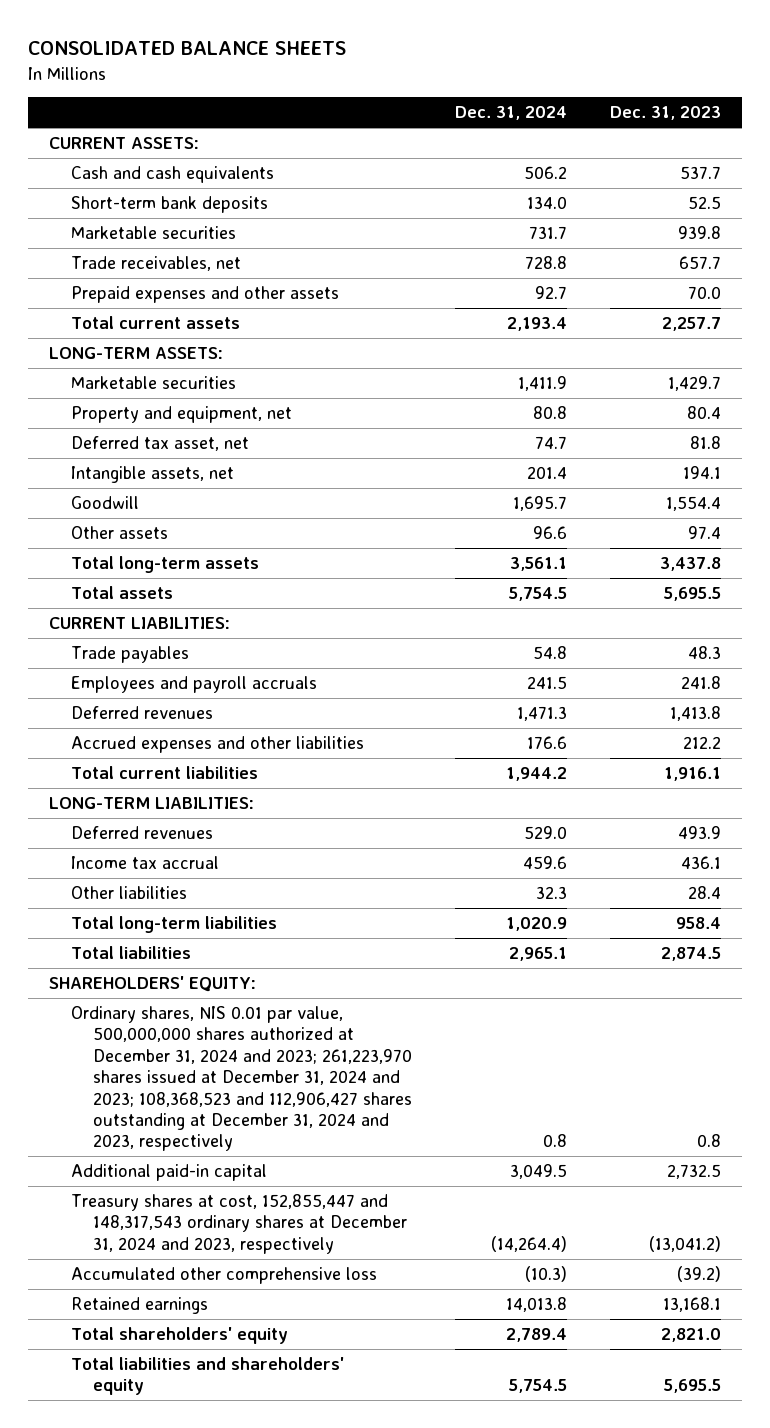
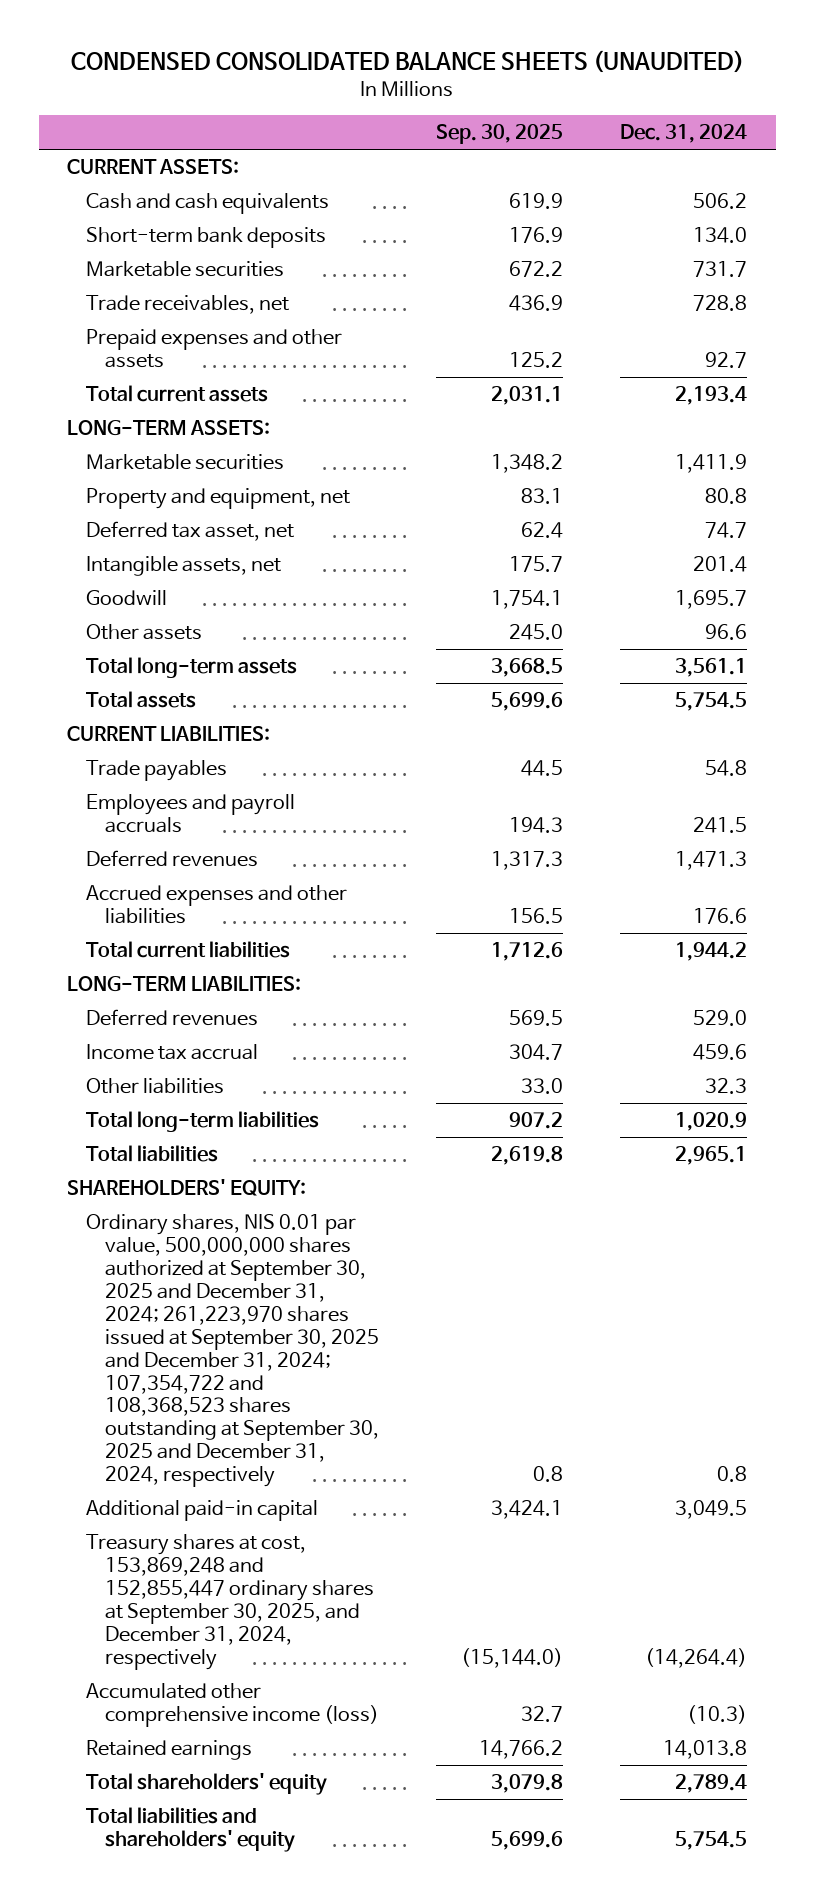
[27,41,346,56] CONSOLIDATED BALANCE SHEETS -> [71,50,745,74] CONDENSED CONSOLIDATED BALANCE SHEETS (UNAUDITED)
[609,106,721,121] Dec. 31, 2023 -> none
none -> [436,124,564,145] Sep. 30, 2025
[70,1006,412,1152] Ordinary shares, NIS 0.01 par value, 500,000,000 shares authorized at December 31, 2024 and 2023; 261,223,970 shares issued at December 31, 2024 and 2023; 108,368,523 and 112,906,427 shares outstanding at December 31, 2024 and 2023, respectively -> [86,1214,380,1488] Ordinary shares, NIS 0.01 par value, 500,000,000 shares authorized at September 30, 2025 and December 31, 2024; 261,223,970 shares issued at September 30, 2025 and December 31, 2024; 107,354,722 and 108,368,523 shares outstanding at September 30, 2025 and December 31, 2024, respectively
[70,1194,407,1254] Treasury shares at cost, 152,855,447 and 148,317,543 ordinary shares at December 31, 2024 and 2023, respectively -> [86,1534,375,1670] Treasury shares at cost, 153,869,248 and 152,855,447 ordinary shares at September 30, 2025, and December 31, 2024, respectively
[70,1267,377,1285] Accumulated other comprehensive loss -> [86,1683,380,1727] Accumulated other comprehensive income (loss)

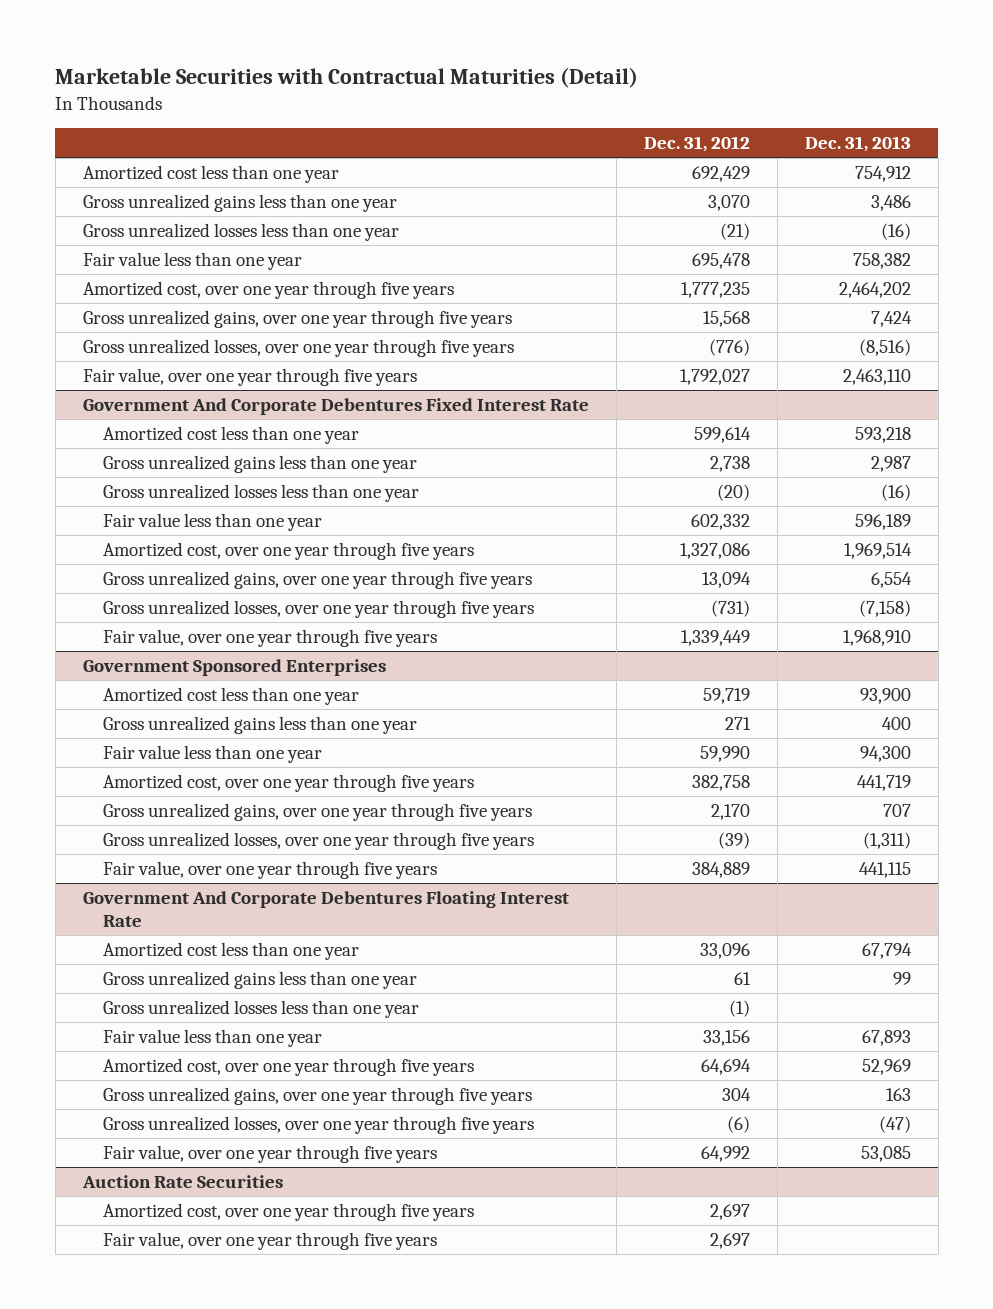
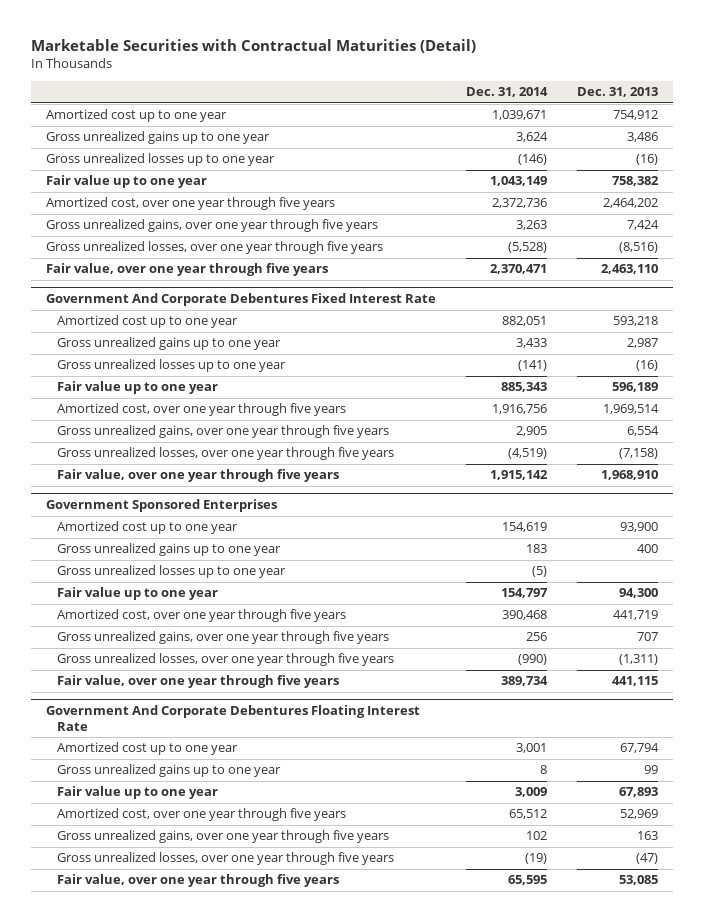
[643,136,750,153] Dec. 31, 2012 -> none
none -> [465,87,548,98] Dec. 31, 2014
[82,164,339,183] Amortized cost less than one year -> [45,109,227,123] Amortized cost up to one year
[82,193,397,212] Gross unrealized gains less than one year -> [45,131,270,145] Gross unrealized gains up to one year
[82,222,399,241] Gross unrealized losses less than one year -> [45,153,275,167] Gross unrealized losses up to one year
[82,251,302,270] Fair value less than one year -> [45,175,207,189] Fair value up to one year
[103,425,360,444] Amortized cost less than one year -> [56,315,238,329] Amortized cost up to one year
[103,454,418,473] Gross unrealized gains less than one year -> [56,337,281,351] Gross unrealized gains up to one year
[103,483,420,502] Gross unrealized losses less than one year -> [56,359,286,373] Gross unrealized losses up to one year
[103,512,323,531] Fair value less than one year -> [56,381,218,395] Fair value up to one year
[103,686,360,705] Amortized cost less than one year -> [56,521,238,535] Amortized cost up to one year
[103,715,418,734] Gross unrealized gains less than one year -> [56,543,281,557] Gross unrealized gains up to one year
none -> [56,565,286,579] Gross unrealized losses up to one year
[103,744,323,763] Fair value less than one year -> [56,587,218,601] Fair value up to one year
[103,999,420,1018] Gross unrealized losses less than one year -> none
[103,941,360,960] Amortized cost less than one year -> [56,742,238,756] Amortized cost up to one year
[103,970,418,989] Gross unrealized gains less than one year -> [56,764,281,778] Gross unrealized gains up to one year
[103,1028,323,1047] Fair value less than one year -> [56,786,218,800] Fair value up to one year
[81,1174,283,1188] Auction Rate Securities -> none
[103,1202,475,1221] Amortized cost, over one year through five years -> none
[103,1231,438,1250] Fair value, over one year through five years -> none

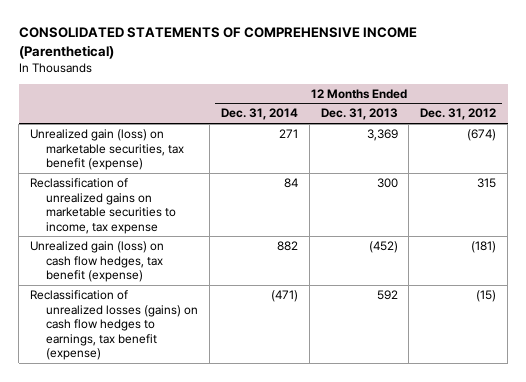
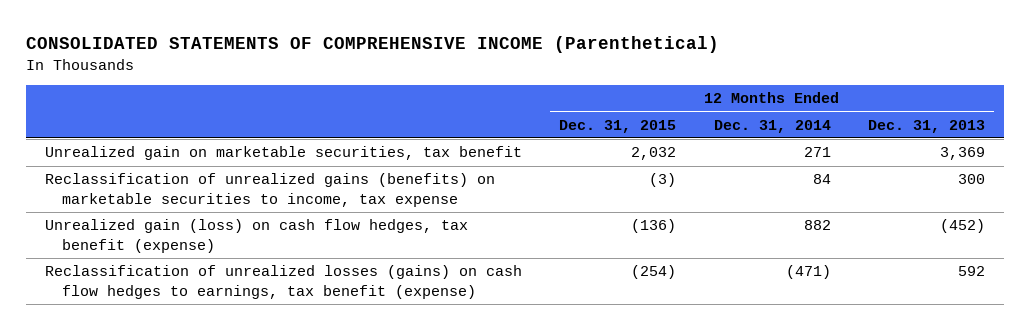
[420,108,497,121] Dec. 31, 2012 -> none
none -> [559,119,677,133] Dec. 31, 2015
[30,129,185,171] Unrealized gain (loss) on marketable securities, tax benefit (expense) -> [44,146,522,161] Unrealized gain on marketable securities, tax benefit
[30,178,177,234] Reclassification of unrealized gains on marketable securities to income, tax expense -> [44,173,495,207] Reclassification of unrealized gains (benefits) on marketable securities to income, tax expense

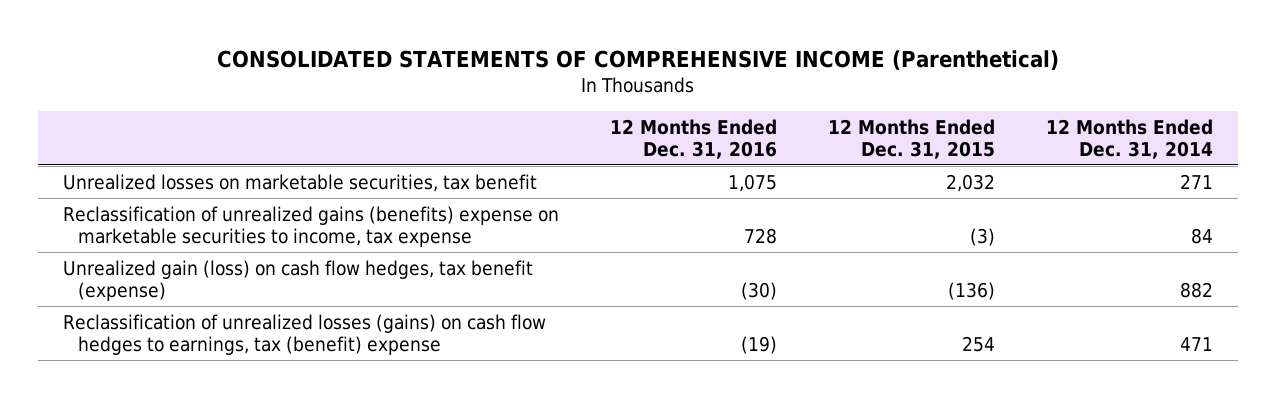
[868,119,986,133] Dec. 31, 2013 -> none
none -> [610,118,778,159] 12 Months Ended Dec. 31, 2016
[44,146,522,161] Unrealized gain on marketable securities, tax benefit -> [63,173,538,192] Unrealized losses on marketable securities, tax benefit
[44,173,495,207] Reclassification of unrealized gains (benefits) on marketable securities to income, tax expense -> [63,205,560,247] Reclassification of unrealized gains (benefits) expense on marketable securities to income, tax expense
[44,265,522,299] Reclassification of unrealized losses (gains) on cash flow hedges to earnings, tax benefit (expense) -> [63,313,547,355] Reclassification of unrealized losses (gains) on cash flow hedges to earnings, tax (benefit) expense
[631,265,677,280] (254) -> [962,335,996,352] 254
[785,265,831,280] (471) -> [1180,336,1214,351] 471

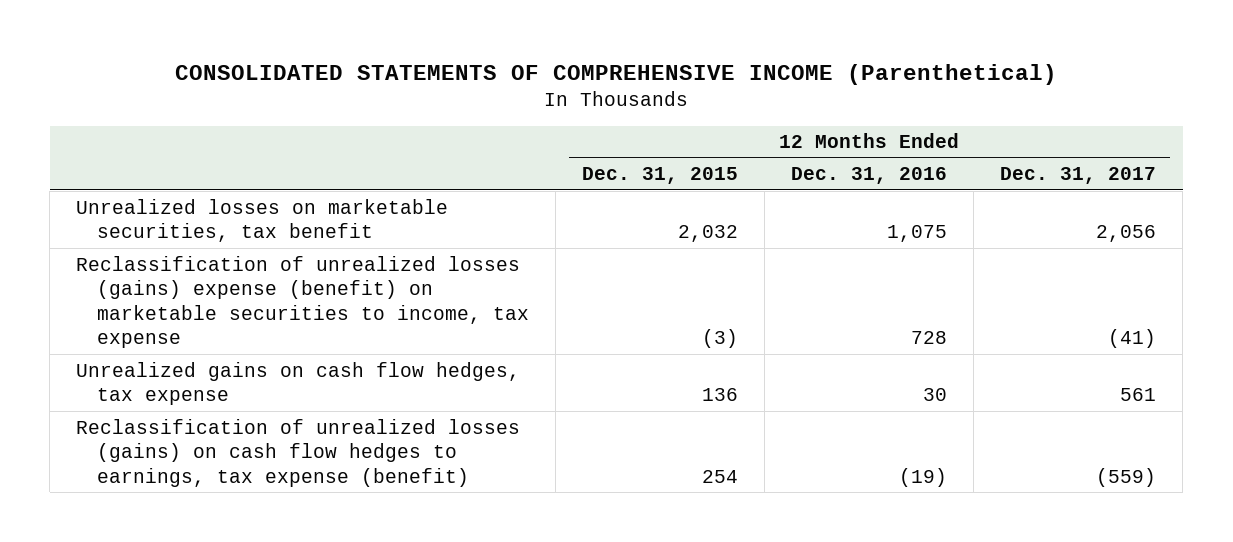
[1046,118,1214,159] 12 Months Ended Dec. 31, 2014 -> none
none -> [1000,167,1157,185] Dec. 31, 2017
[63,205,560,247] Reclassification of unrealized gains (benefits) expense on marketable securities to income, tax expense -> [76,255,530,349] Reclassification of unrealized losses (gains) expense (benefit) on marketable securities to income, tax expense
[63,259,534,301] Unrealized gain (loss) on cash flow hedges, tax benefit (expense) -> [76,361,521,406] Unrealized gains on cash flow hedges, tax expense
[741,281,778,300] (30) -> [923,388,948,402] 30
[948,281,996,300] (136) -> [702,388,739,402] 136
[63,313,547,355] Reclassification of unrealized losses (gains) on cash flow hedges to earnings, tax (benefit) expense -> [76,418,521,487] Reclassification of unrealized losses (gains) on cash flow hedges to earnings, tax expense (benefit)

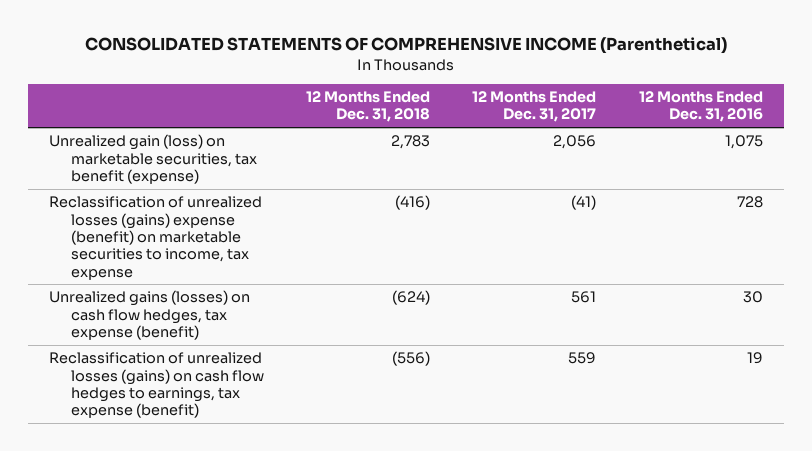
[582,167,739,185] Dec. 31, 2015 -> none
none -> [305,91,430,123] 12 Months Ended Dec. 31, 2018
[76,198,449,243] Unrealized losses on marketable securities, tax benefit -> [49,134,257,184] Unrealized gain (loss) on marketable securities, tax benefit (expense)
[76,361,521,406] Unrealized gains on cash flow hedges, tax expense -> [49,290,251,340] Unrealized gains (losses) on cash flow hedges, tax expense (benefit)
[899,467,948,487] (19) -> [746,352,763,365] 19
[1096,467,1157,487] (559) -> [568,352,597,365] 559

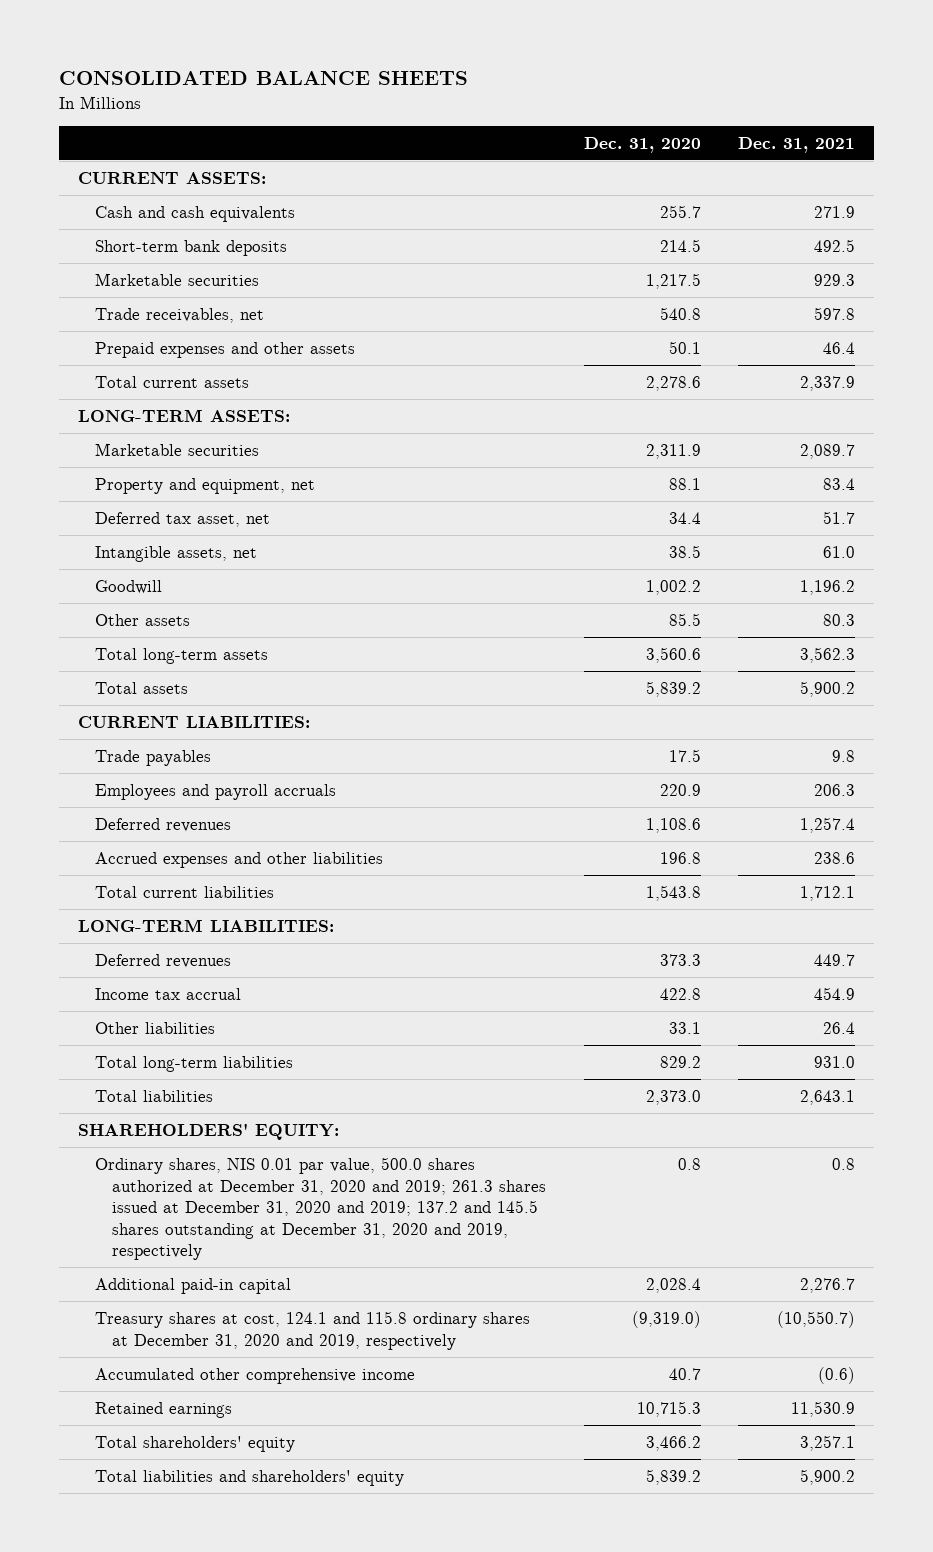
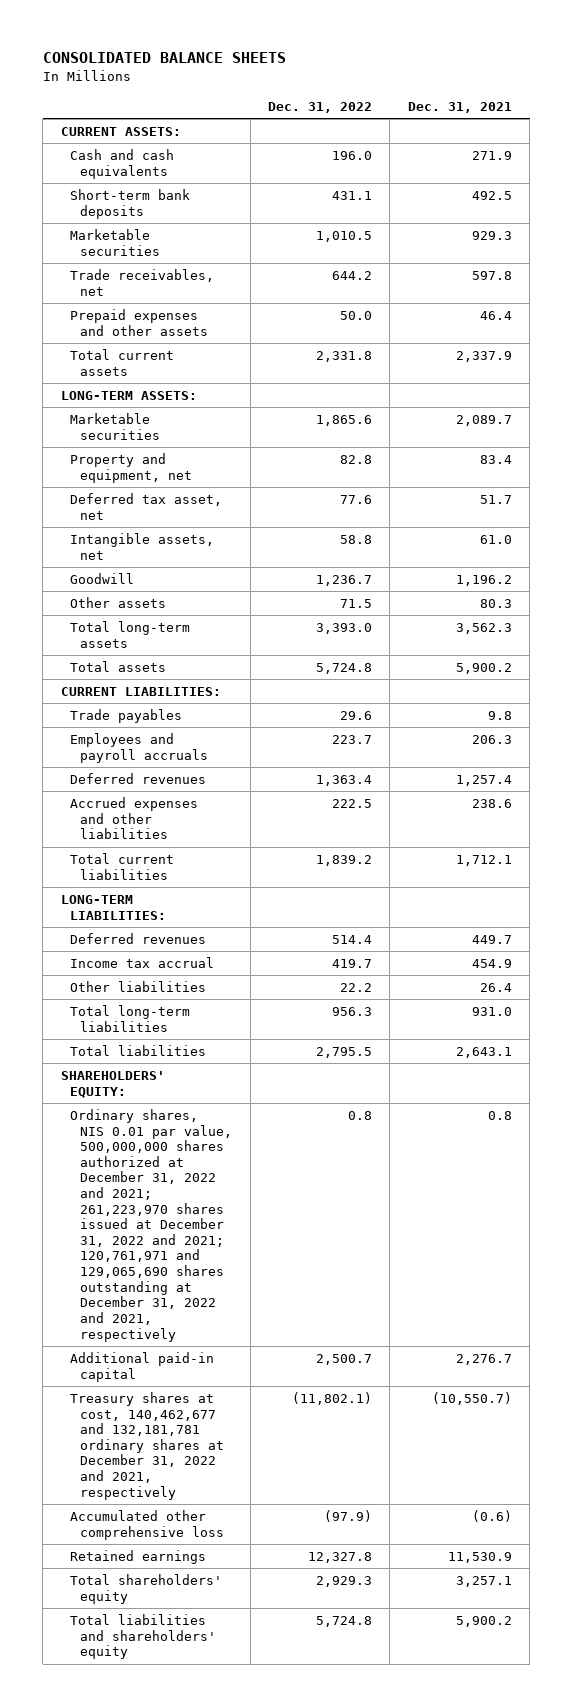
[583,136,701,153] Dec. 31, 2020 -> none
none -> [267,101,372,113] Dec. 31, 2022
[94,1156,547,1261] Ordinary shares, NIS 0.01 par value, 500.0 shares authorized at December 31, 2020 and 2019; 261.3 shares issued at December 31, 2020 and 2019; 137.2 and 145.5 shares outstanding at December 31, 2020 and 2019, respectively -> [70,1108,233,1342] Ordinary shares, NIS 0.01 par value, 500,000,000 shares authorized at December 31, 2022 and 2021; 261,223,970 shares issued at December 31, 2022 and 2021; 120,761,971 and 129,065,690 shares outstanding at December 31, 2022 and 2021, respectively
[94,1310,530,1350] Treasury shares at cost, 124.1 and 115.8 ordinary shares at December 31, 2020 and 2019, respectively -> [70,1391,225,1500] Treasury shares at cost, 140,462,677 and 132,181,781 ordinary shares at December 31, 2022 and 2021, respectively
[94,1367,415,1384] Accumulated other comprehensive income -> [70,1509,225,1540] Accumulated other comprehensive loss

